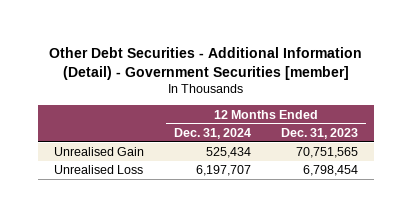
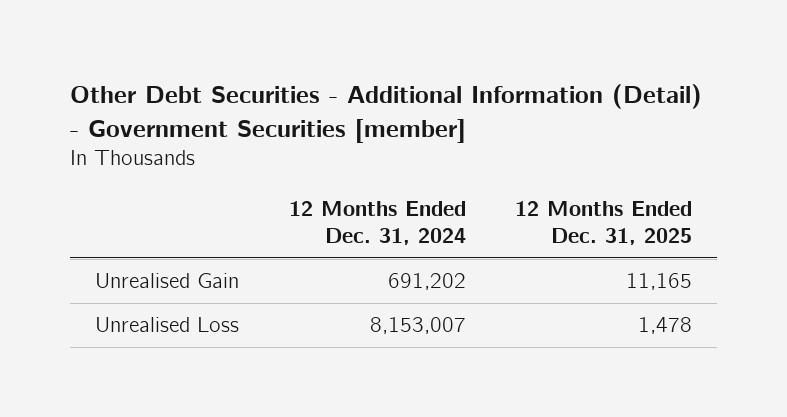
[281,127,359,139] Dec. 31, 2023 -> none
none -> [515,201,693,246] 12 Months Ended Dec. 31, 2025
[206,147,252,159] 525,434 -> [387,273,466,291] 691,202
[196,165,252,177] 6,197,707 -> [369,317,466,335] 8,153,007

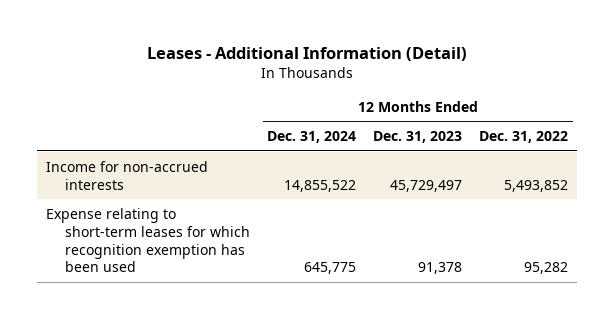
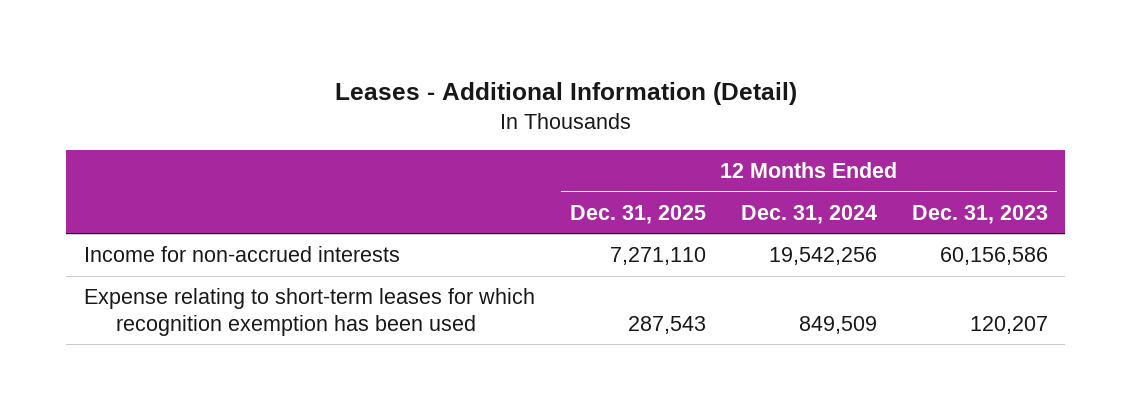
[479,131,569,144] Dec. 31, 2022 -> none
none -> [569,204,706,224] Dec. 31, 2025
[284,179,357,192] 14,855,522 -> [768,247,877,266] 19,542,256
[390,179,463,192] 45,729,497 -> [939,247,1048,266] 60,156,586
[304,262,357,275] 645,775 -> [798,315,877,334] 849,509
[418,262,463,275] 91,378 -> [969,315,1048,334] 120,207

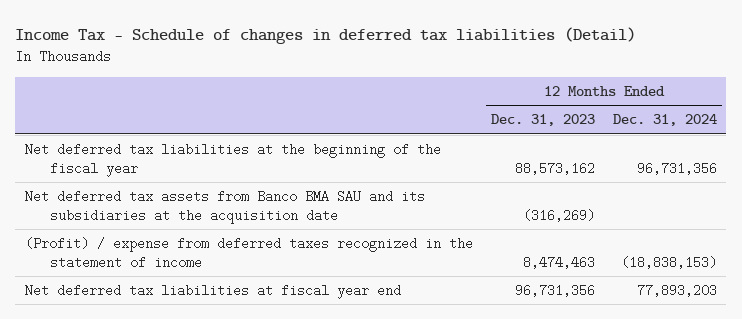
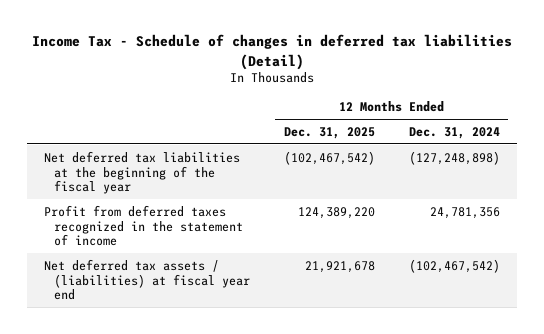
[490,114,595,127] Dec. 31, 2023 -> none
none -> [283,126,375,139] Dec. 31, 2025
[24,189,425,224] Net deferred tax assets from Banco BMA SAU and its subsidiaries at the acquisition date -> none
[637,161,718,175] 96,731,356 -> [408,150,500,165] (127,248,898)
[24,236,473,269] (Profit) / expense from deferred taxes recognized in the statement of income -> [44,204,243,247] Profit from deferred taxes recognized in the statement of income
[621,255,718,269] (18,838,153) -> [429,206,500,219] 24,781,356
[24,283,401,299] Net deferred tax liabilities at fiscal year end -> [44,258,250,301] Net deferred tax assets / (liabilities) at fiscal year end
[637,283,718,297] 77,893,203 -> [408,258,500,273] (102,467,542)

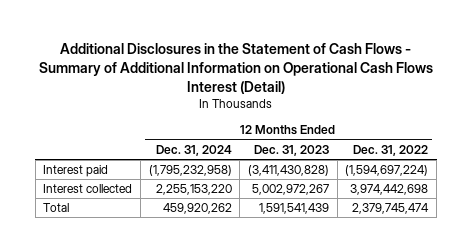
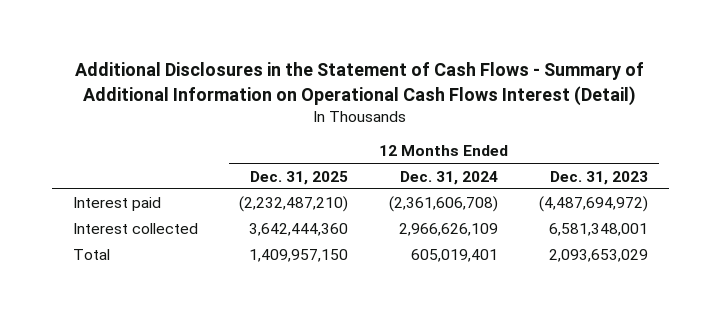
[353,144,429,156] Dec. 31, 2022 -> none
none -> [249,170,348,185] Dec. 31, 2025
[148,165,232,177] (1,795,232,958) -> [389,196,499,213] (2,361,606,708)
[247,165,329,177] (3,411,430,828) -> [539,196,649,213] (4,487,694,972)
[155,184,232,196] 2,255,153,220 -> [399,223,499,237] 2,966,626,109
[251,184,329,196] 5,002,972,267 -> [549,223,649,237] 6,581,348,001
[162,203,232,215] 459,920,262 -> [411,249,499,263] 605,019,401
[258,203,329,215] 1,591,541,439 -> [549,249,649,263] 2,093,653,029

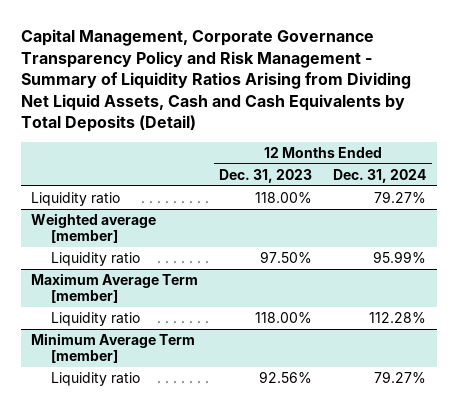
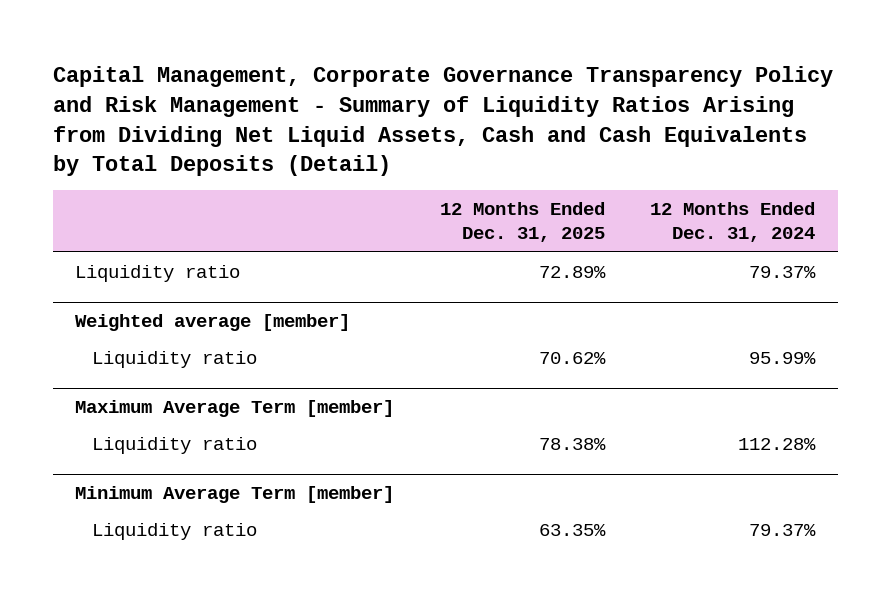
[219,168,313,183] Dec. 31, 2023 -> none
none -> [439,201,605,243] 12 Months Ended Dec. 31, 2025
[374,190,427,203] 79.27% -> [749,265,817,278] 79.37%
[374,370,427,383] 79.27% -> [749,523,817,536] 79.37%

